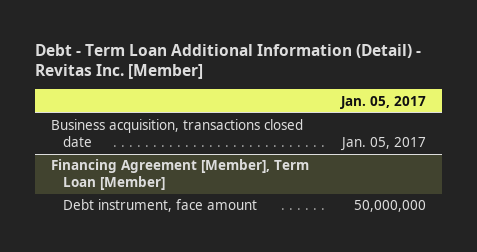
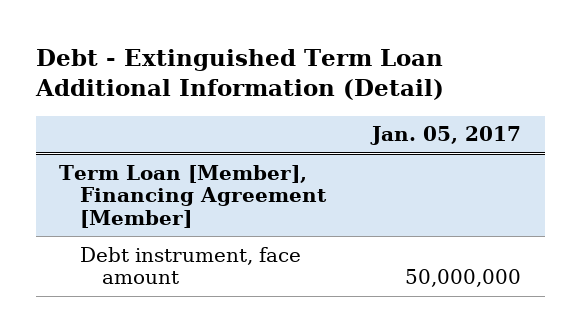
[34,43,421,80] Debt - Term Loan Additional Information (Detail) - Revitas Inc. [Member] -> [34,48,444,101] Debt - Extinguished Term Loan Additional Information (Detail)
[50,119,303,148] Business acquisition, transactions closed date -> none
[50,159,309,191] Financing Agreement [Member], Term Loan [Member] -> [58,164,328,228] Term Loan [Member], Financing Agreement [Member]

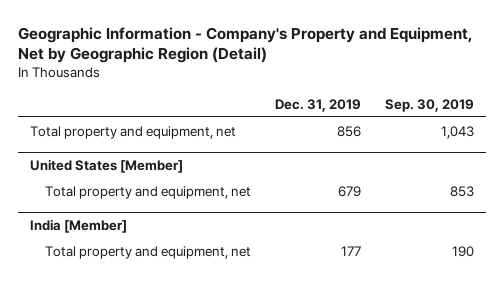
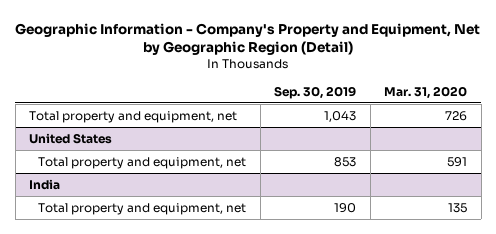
[275,98,362,112] Dec. 31, 2019 -> none
none -> [384,85,468,99] Mar. 31, 2020
[29,158,183,173] United States [Member] -> [29,132,113,144] United States
[29,218,127,233] India [Member] -> [29,178,61,190] India

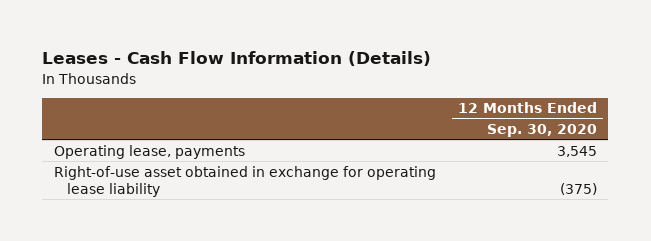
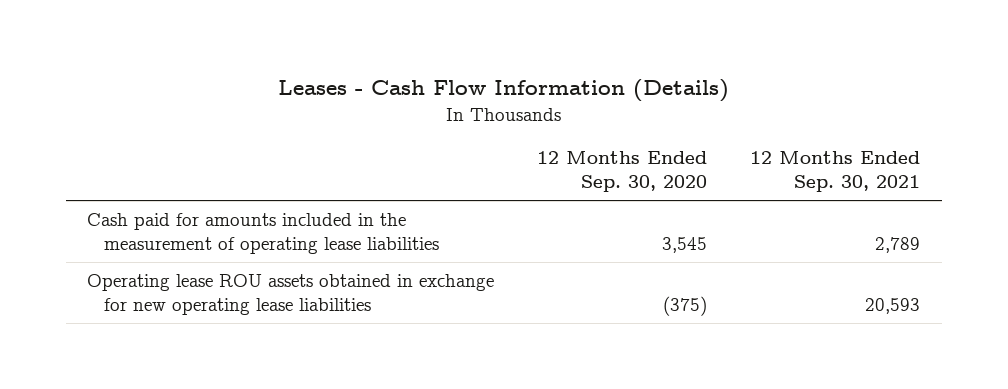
none -> [750,151,921,193] 12 Months Ended Sep. 30, 2021
[53,144,245,159] Operating lease, payments -> [87,213,439,254] Cash paid for amounts included in the measurement of operating lease liabilities
[53,165,436,197] Right-of-use asset obtained in exchange for operating lease liability -> [87,274,495,315] Operating lease ROU assets obtained in exchange for new operating lease liabilities

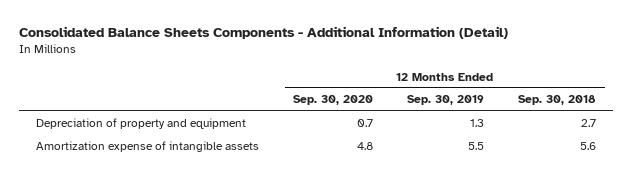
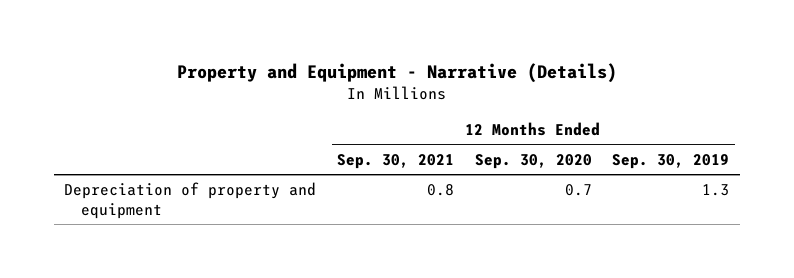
[19,26,509,40] Consolidated Balance Sheets Components - Additional Information (Detail) -> [176,63,617,84] Property and Equipment - Narrative (Details)
[518,95,597,106] Sep. 30, 2018 -> none
none -> [337,153,455,169] Sep. 30, 2021
[36,141,260,153] Amortization expense of intangible assets -> none

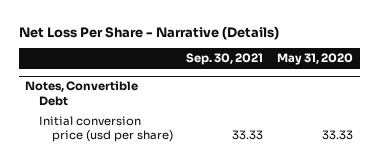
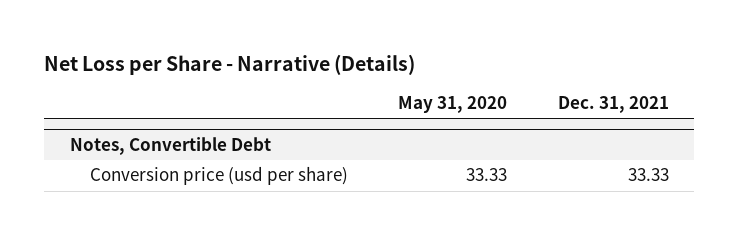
[18,25,279,40] Net Loss Per Share - Narrative (Details) -> [44,53,416,75] Net Loss per Share - Narrative (Details)
[186,53,264,66] Sep. 30, 2021 -> none
none -> [557,95,669,113] Dec. 31, 2021
[38,116,173,143] Initial conversion price (usd per share) -> [89,166,348,186] Conversion price (usd per share)

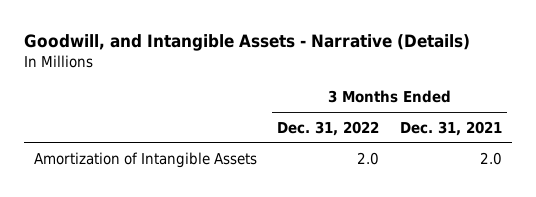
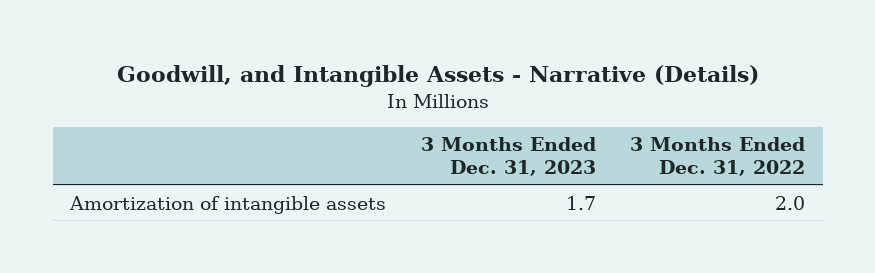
[399,120,502,136] Dec. 31, 2021 -> none
none -> [420,137,596,176] 3 Months Ended Dec. 31, 2023
[33,151,257,168] Amortization of Intangible Assets -> [69,195,387,214] Amortization of intangible assets

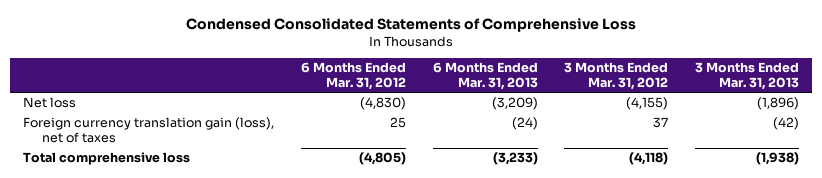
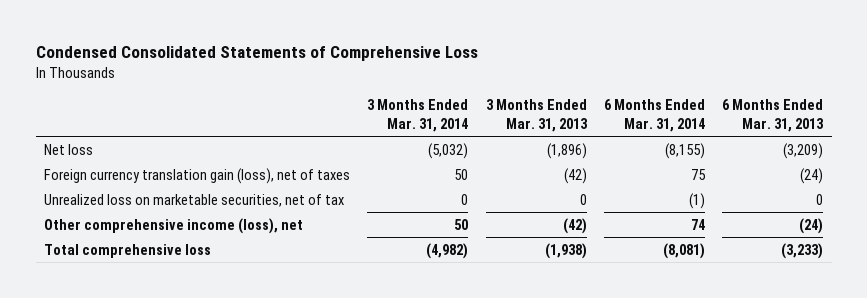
[300,62,406,90] 6 Months Ended Mar. 31, 2012 -> none
[564,62,669,90] 3 Months Ended Mar. 31, 2012 -> none
none -> [367,99,469,133] 3 Months Ended Mar. 31, 2014
none -> [603,99,705,133] 6 Months Ended Mar. 31, 2014
none -> [44,193,345,207] Unrealized loss on marketable securities, net of tax
none -> [44,217,304,234] Other comprehensive income (loss), net

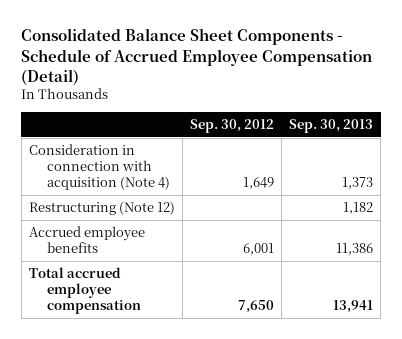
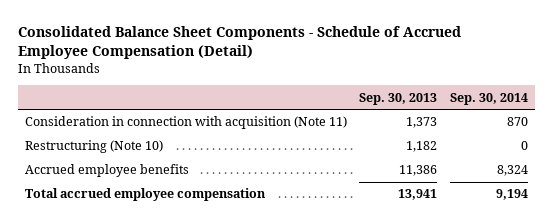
[189,119,274,134] Sep. 30, 2012 -> none
none -> [450,92,529,105] Sep. 30, 2014
[28,144,170,191] Consideration in connection with acquisition (Note 4) -> [24,116,347,130] Consideration in connection with acquisition (Note 11)
[28,201,175,216] Restructuring (Note 12) -> [24,140,163,154] Restructuring (Note 10)

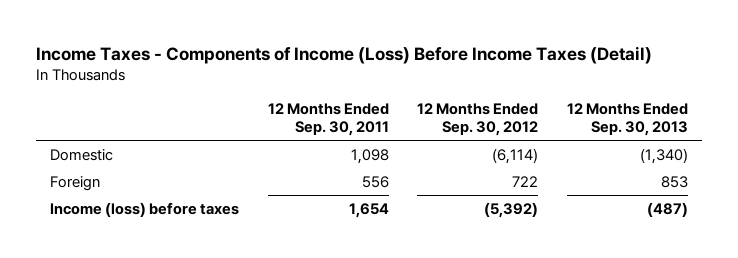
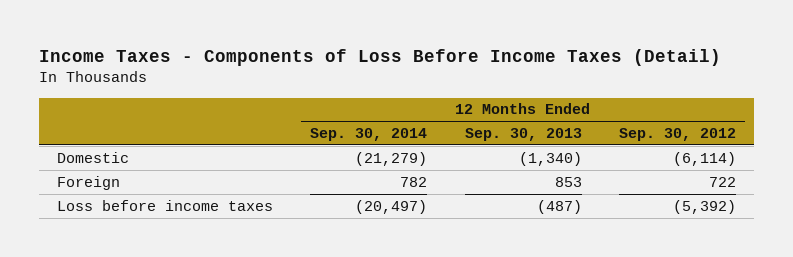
[36,45,653,64] Income Taxes - Components of Income (Loss) Before Income Taxes (Detail) -> [38,49,721,67] Income Taxes - Components of Loss Before Income Taxes (Detail)
[267,103,389,136] 12 Months Ended Sep. 30, 2011 -> none
none -> [310,128,428,142] Sep. 30, 2014
[50,201,240,217] Income (loss) before taxes -> [57,199,274,211] Loss before income taxes

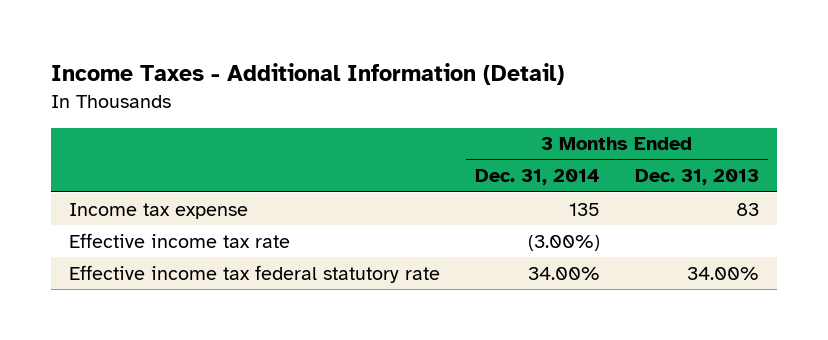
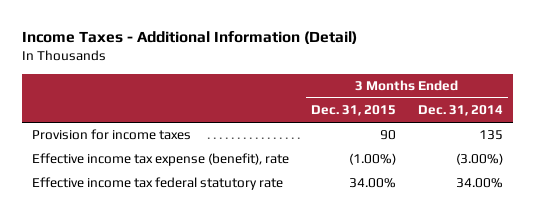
[635,169,760,186] Dec. 31, 2013 -> none
none -> [310,105,396,117] Dec. 31, 2015
[68,202,248,219] Income tax expense -> [32,129,192,141] Provision for income taxes
[68,232,290,248] Effective income tax rate -> [32,153,290,167] Effective income tax expense (benefit), rate

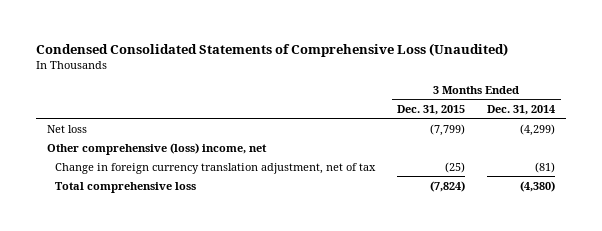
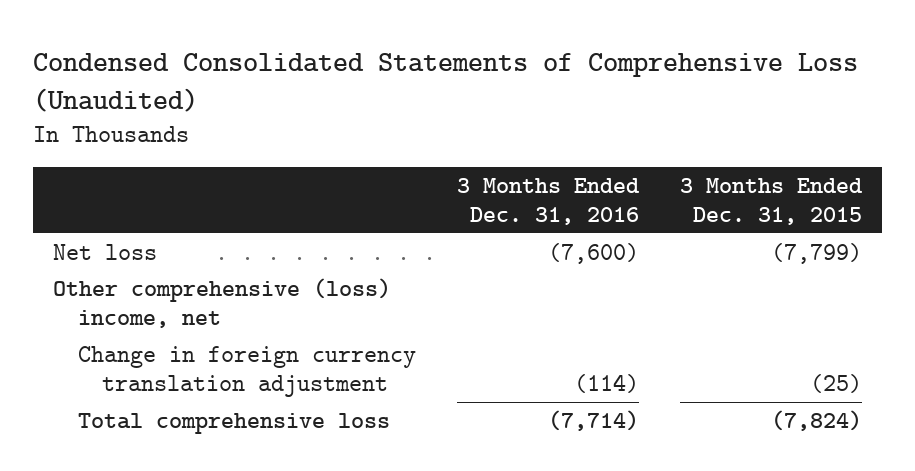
[487,104,556,115] Dec. 31, 2014 -> none
none -> [456,177,640,226] 3 Months Ended Dec. 31, 2016
[55,162,377,174] Change in foreign currency translation adjustment, net of tax -> [77,345,416,398] Change in foreign currency translation adjustment

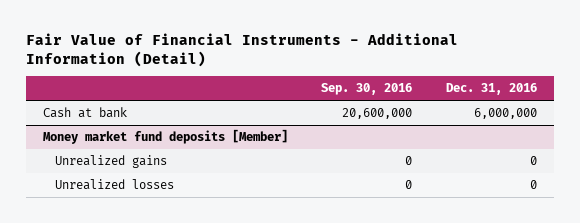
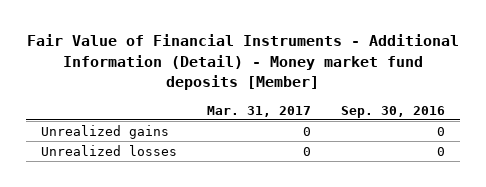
[25,32,458,67] Fair Value of Financial Instruments - Additional Information (Detail) -> [26,34,459,91] Fair Value of Financial Instruments - Additional Information (Detail) - Money market fund deposits [Member]
[446,83,538,96] Dec. 31, 2016 -> none
none -> [206,105,311,117] Mar. 31, 2017
[42,107,127,119] Cash at bank -> none
[42,129,288,145] Money market fund deposits [Member] -> none

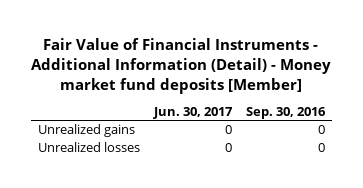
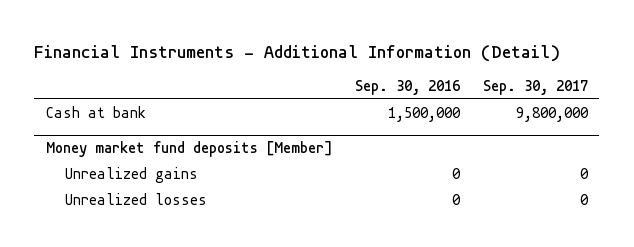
[31,38,332,94] Fair Value of Financial Instruments - Additional Information (Detail) - Money market fund deposits [Member] -> [34,44,561,62] Financial Instruments - Additional Information (Detail)
[152,106,233,119] Jun. 30, 2017 -> none
none -> [483,80,589,96] Sep. 30, 2017
none -> [45,106,146,119] Cash at bank
none -> [45,141,333,158] Money market fund deposits [Member]

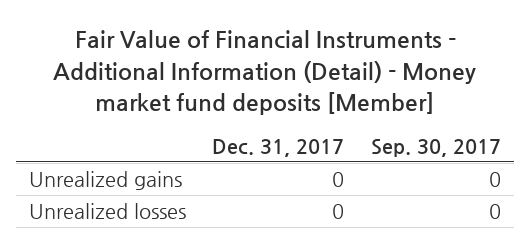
[34,44,561,62] Financial Instruments - Additional Information (Detail) -> [52,30,476,115] Fair Value of Financial Instruments - Additional Information (Detail) - Money market fund deposits [Member]
[355,80,461,96] Sep. 30, 2016 -> none
none -> [212,139,345,158] Dec. 31, 2017
[45,106,146,119] Cash at bank -> none
[45,141,333,158] Money market fund deposits [Member] -> none

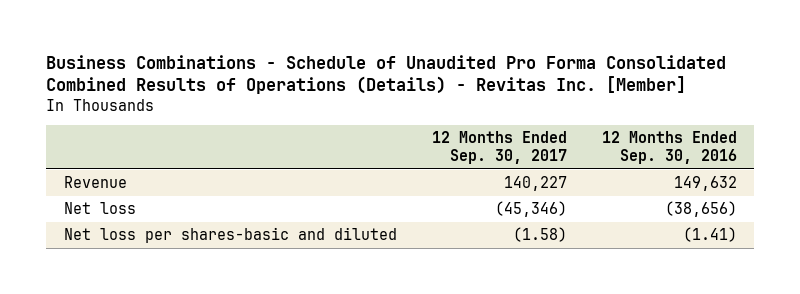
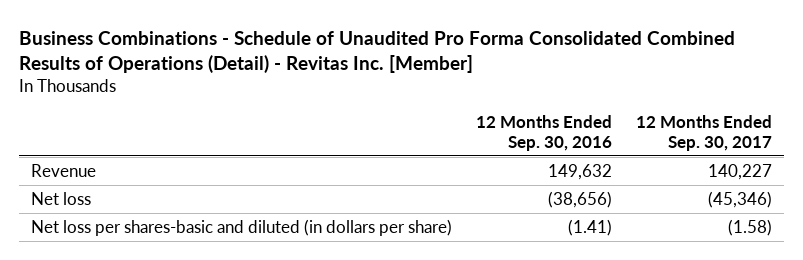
[46,54,727,95] Business Combinations - Schedule of Unaudited Pro Forma Consolidated Combined Results of Operations (Details) - Revitas Inc. [Member] -> [19,30,736,74] Business Combinations - Schedule of Unaudited Pro Forma Consolidated Combined Results of Operations (Detail) - Revitas Inc. [Member]
[63,227,397,244] Net loss per shares-basic and diluted -> [31,218,453,236] Net loss per shares-basic and diluted (in dollars per share)

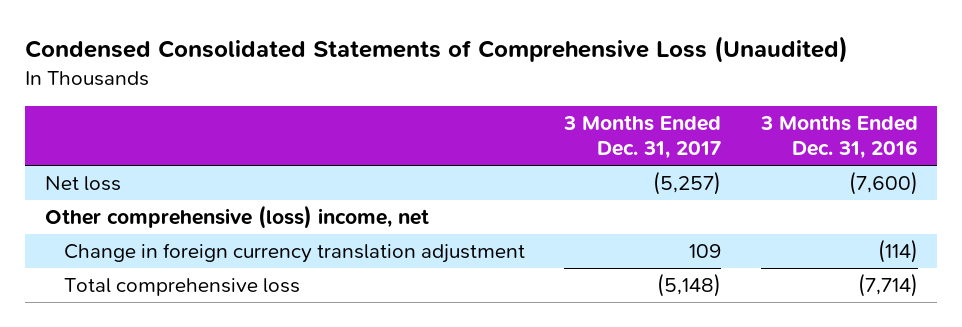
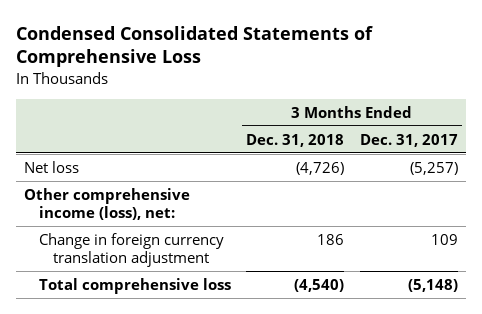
[25,36,849,64] Condensed Consolidated Statements of Comprehensive Loss (Unaudited) -> [16,25,374,68] Condensed Consolidated Statements of Comprehensive Loss
[759,115,918,160] 3 Months Ended Dec. 31, 2016 -> none
none -> [246,133,345,147] Dec. 31, 2018
[44,205,429,230] Other comprehensive (loss) income, net -> [24,187,191,221] Other comprehensive income (loss), net:

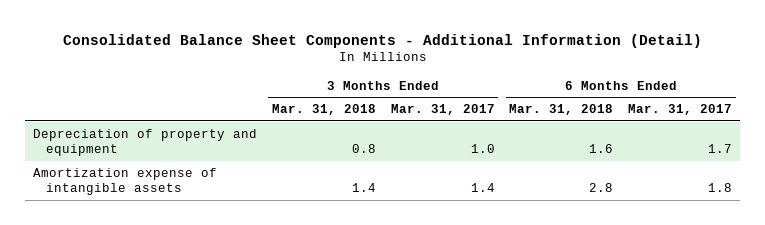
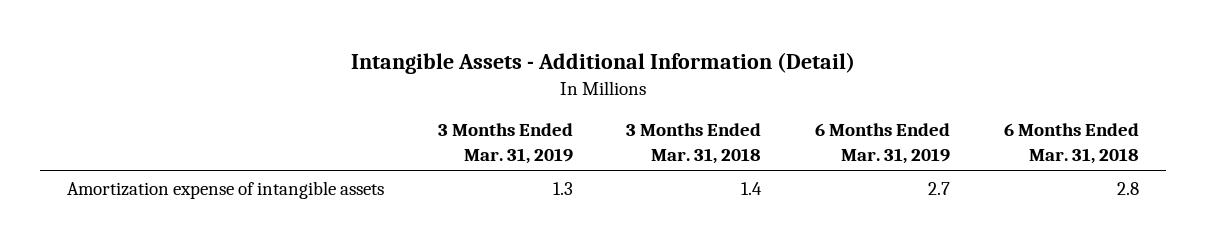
[62,33,702,48] Consolidated Balance Sheet Components - Additional Information (Detail) -> [350,52,855,75] Intangible Assets - Additional Information (Detail)
[390,104,495,116] Mar. 31, 2017 -> none
[628,104,733,116] Mar. 31, 2017 -> none
none -> [437,123,573,164] 3 Months Ended Mar. 31, 2019
none -> [815,123,951,164] 6 Months Ended Mar. 31, 2019
[32,128,257,157] Depreciation of property and equipment -> none

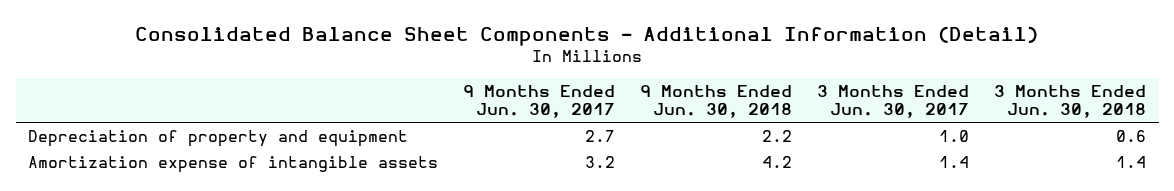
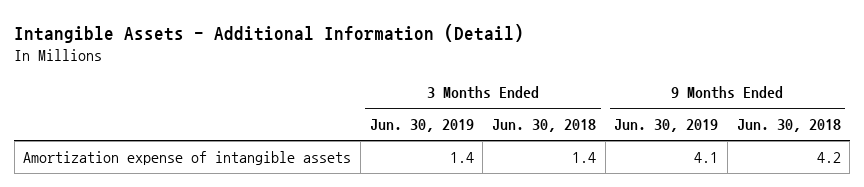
[135,25,1039,46] Consolidated Balance Sheet Components - Additional Information (Detail) -> [14,24,525,44] Intangible Assets - Additional Information (Detail)
[463,84,616,119] 9 Months Ended Jun. 30, 2017 -> none
[817,84,970,119] 3 Months Ended Jun. 30, 2017 -> none
none -> [369,119,474,133] Jun. 30, 2019
none -> [614,119,719,133] Jun. 30, 2019
[28,129,409,147] Depreciation of property and equipment -> none

